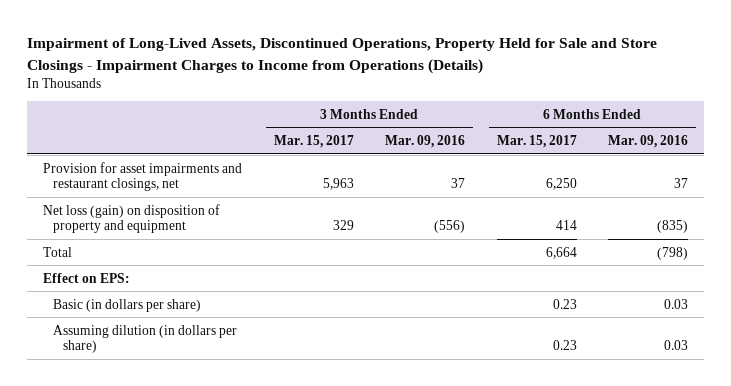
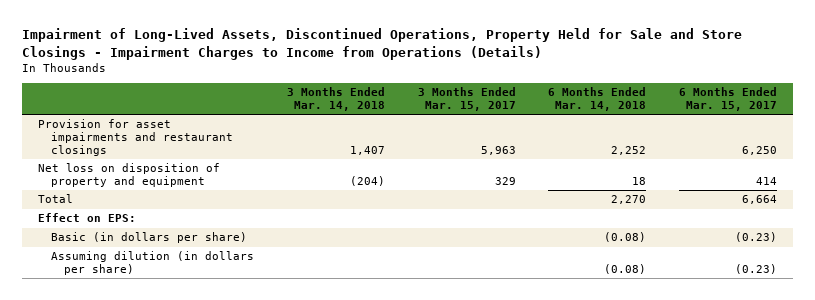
[385,135,466,149] Mar. 09, 2016 -> none
[608,135,689,149] Mar. 09, 2016 -> none
none -> [287,86,386,111] 3 Months Ended Mar. 14, 2018
none -> [548,86,647,111] 6 Months Ended Mar. 14, 2018
[43,161,243,192] Provision for asset impairments and restaurant closings, net -> [38,119,234,157] Provision for asset impairments and restaurant closings
[43,203,221,234] Net loss (gain) on disposition of property and equipment -> [38,163,221,188] Net loss on disposition of property and equipment
[552,298,577,309] 0.23 -> [735,232,778,243] (0.23)
[552,340,577,351] 0.23 -> [735,264,778,275] (0.23)

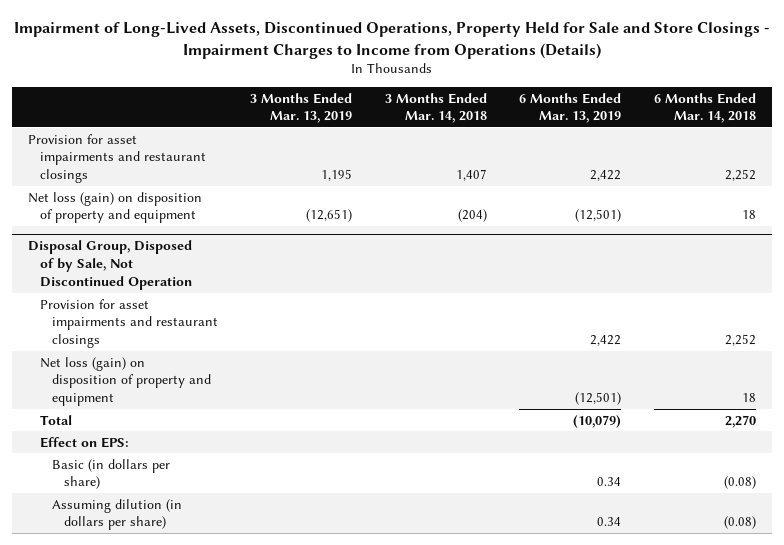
[417,86,516,111] 3 Months Ended Mar. 15, 2017 -> none
[679,86,778,111] 6 Months Ended Mar. 15, 2017 -> none
none -> [250,92,353,124] 3 Months Ended Mar. 13, 2019
none -> [519,92,622,124] 6 Months Ended Mar. 13, 2019
[38,163,221,188] Net loss on disposition of property and equipment -> [28,191,203,224] Net loss (gain) on disposition of property and equipment
none -> [28,240,193,290] Disposal Group, Disposed of by Sale, Not Discontinued Operation
none -> [39,298,218,349] Provision for asset impairments and restaurant closings
none -> [39,356,211,407] Net loss (gain) on disposition of property and equipment

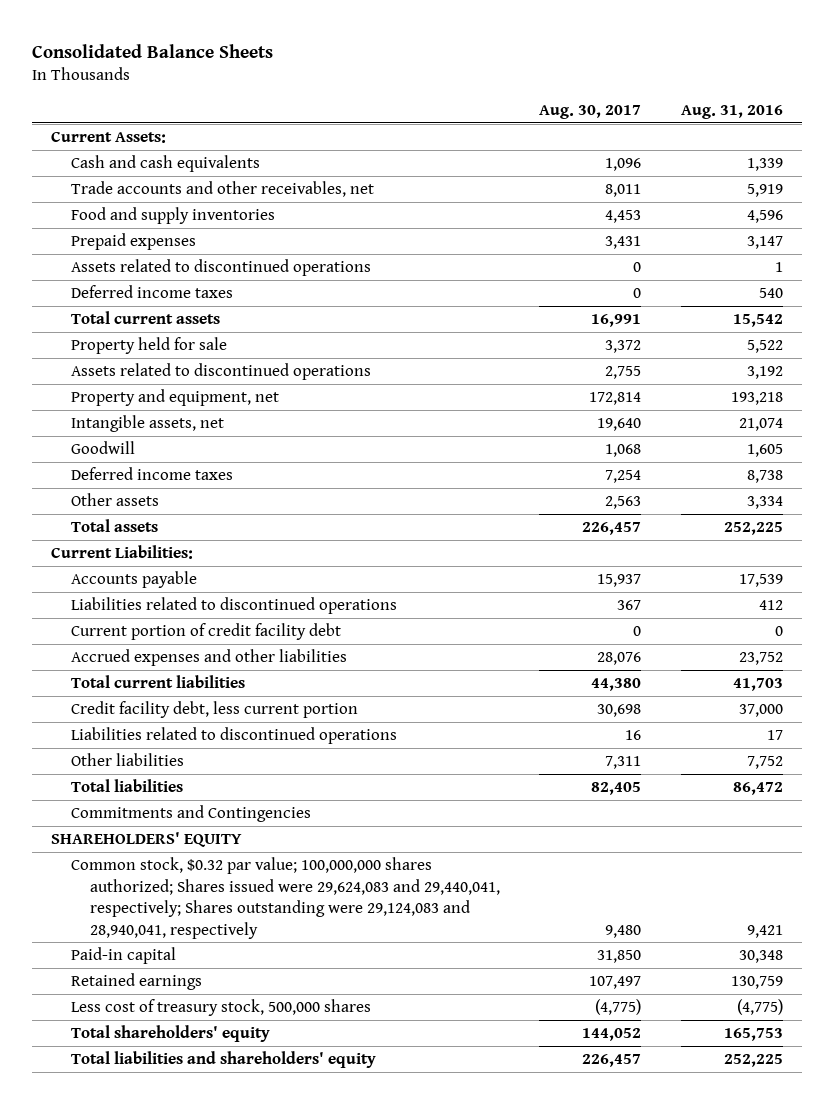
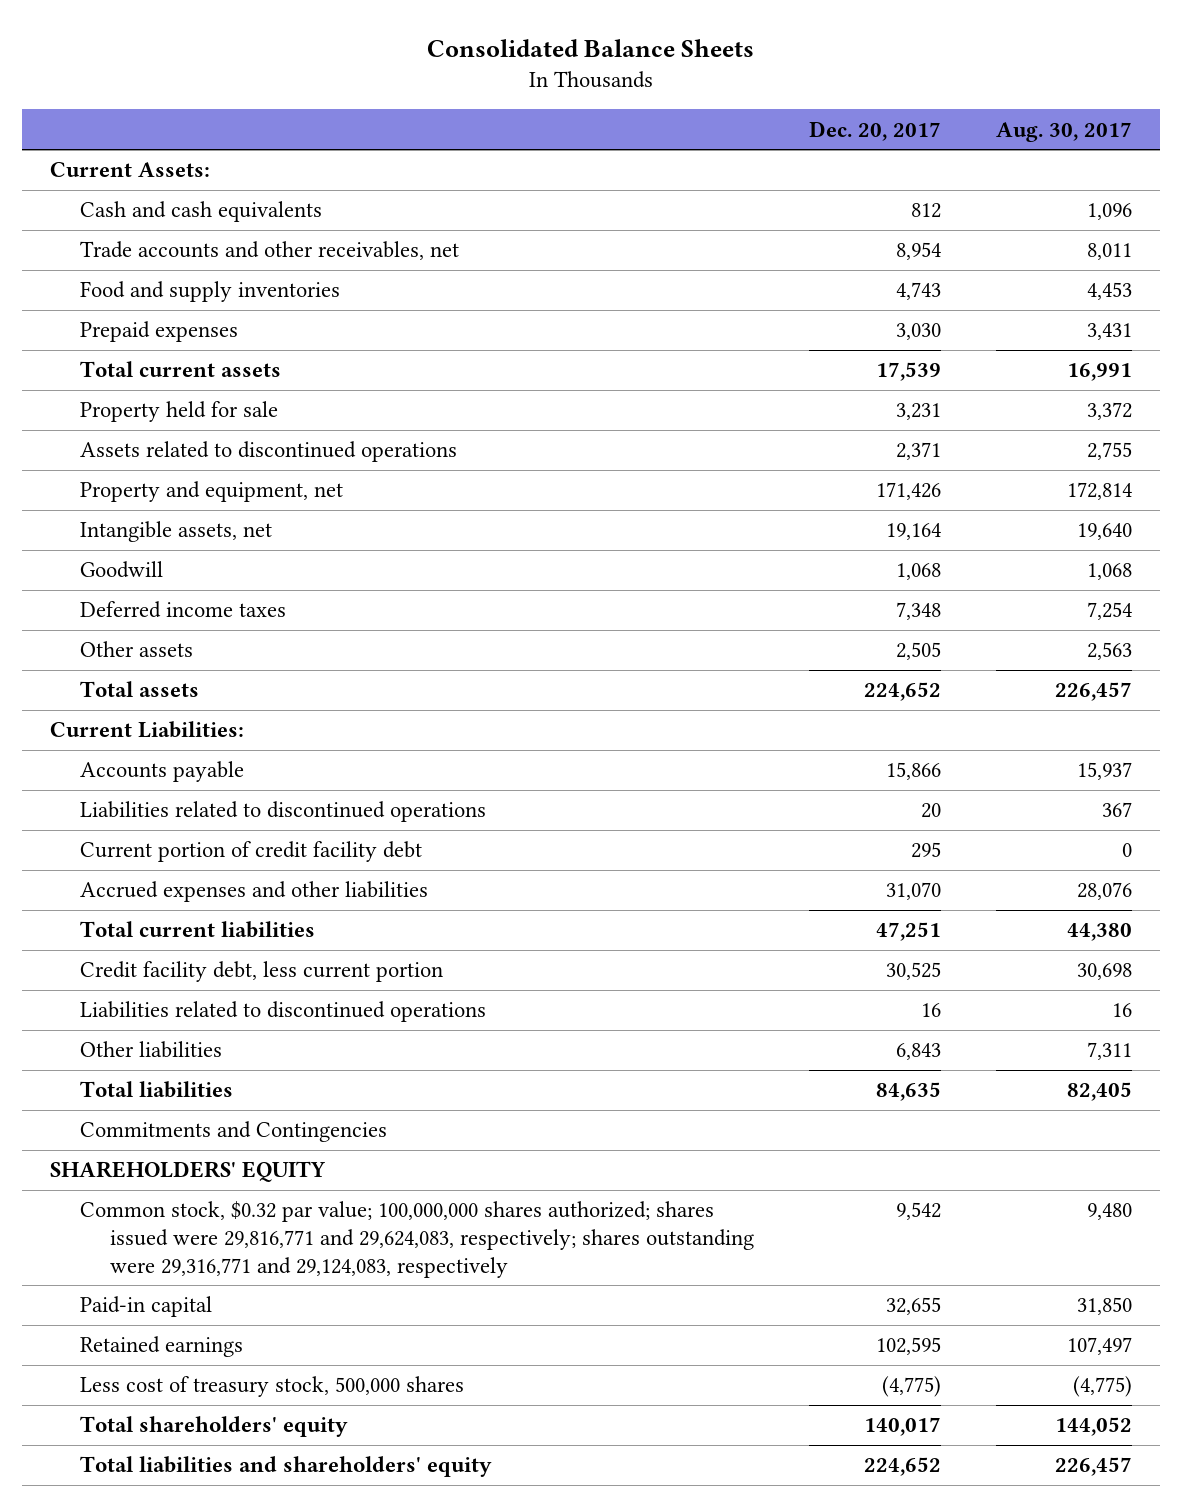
[680,105,783,120] Aug. 31, 2016 -> none
none -> [809,120,942,141] Dec. 20, 2017
[70,259,371,277] Assets related to discontinued operations -> none
[70,285,233,299] Deferred income taxes -> none
[70,857,500,939] Common stock, $0.32 par value; 100,000,000 shares authorized; Shares issued were 29,624,083 and 29,440,041, respectively; Shares outstanding were 29,124,083 and 28,940,041, respectively -> [80,1201,755,1278] Common stock, $0.32 par value; 100,000,000 shares authorized; shares issued were 29,816,771 and 29,624,083, respectively; shares outstanding were 29,316,771 and 29,124,083, respectively

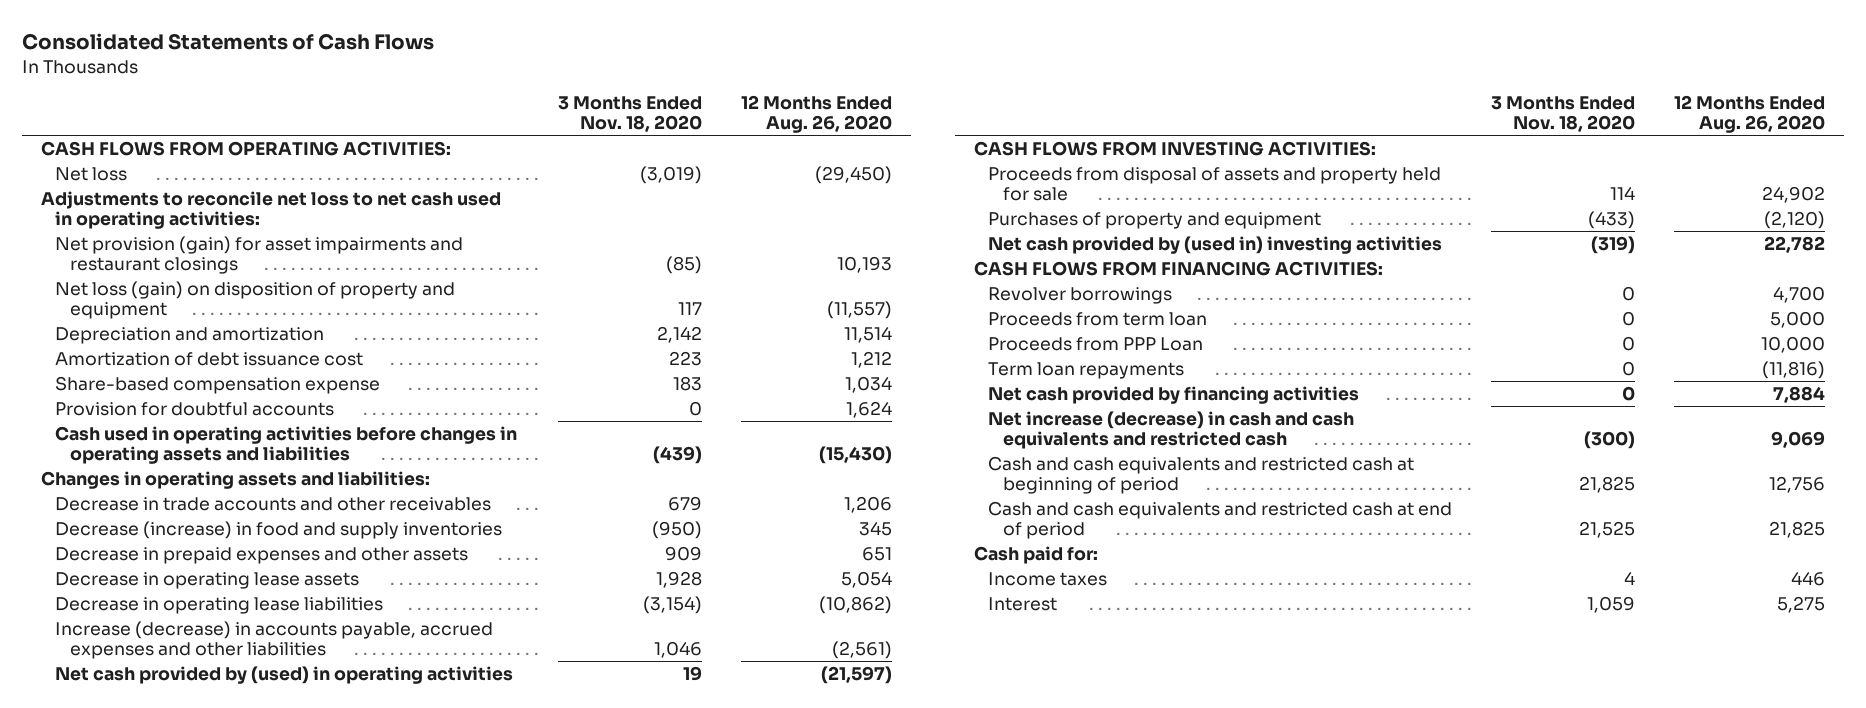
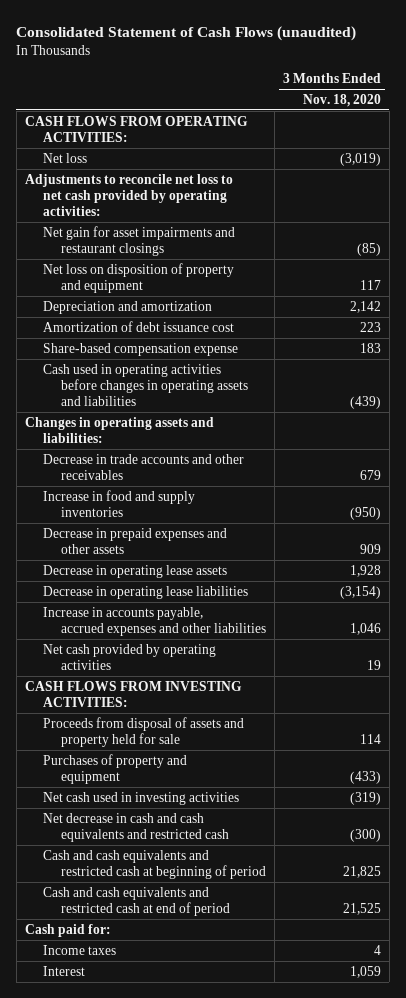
[21,32,434,50] Consolidated Statements of Cash Flows -> [16,25,357,41] Consolidated Statement of Cash Flows (unaudited)
[740,94,892,134] 12 Months Ended Aug. 26, 2020 -> none
[41,190,502,230] Adjustments to reconcile net loss to net cash used in operating activities: -> [24,173,233,216] Adjustments to reconcile net loss to net cash provided by operating activities:
[55,235,464,275] Net provision (gain) for asset impairments and restaurant closings -> [42,225,235,256] Net gain for asset impairments and restaurant closings
[55,280,456,320] Net loss (gain) on disposition of property and equipment -> [42,262,234,293] Net loss on disposition of property and equipment
[55,401,335,416] Provision for doubtful accounts -> none
[55,520,503,539] Decrease (increase) in food and supply inventories -> [42,489,195,517] Increase in food and supply inventories
[55,620,494,660] Increase (decrease) in accounts payable, accrued expenses and other liabilities -> [42,606,266,636] Increase in accounts payable, accrued expenses and other liabilities
[55,665,514,684] Net cash provided by (used) in operating activities -> [42,643,216,670] Net cash provided by operating activities
[974,260,1384,276] CASH FLOWS FROM FINANCING ACTIVITIES: -> none
[988,286,1173,304] Revolver borrowings -> none
[988,311,1208,326] Proceeds from term loan -> none
[988,336,1204,351] Proceeds from PPP Loan -> none
[988,361,1185,379] Term loan repayments -> none
[988,385,1360,404] Net cash provided by financing activities -> none
[988,235,1443,254] Net cash provided by (used in) investing activities -> [42,791,239,805] Net cash used in investing activities
[988,410,1355,450] Net increase (decrease) in cash and cash equivalents and restricted cash -> [42,812,229,842] Net decrease in cash and cash equivalents and restricted cash

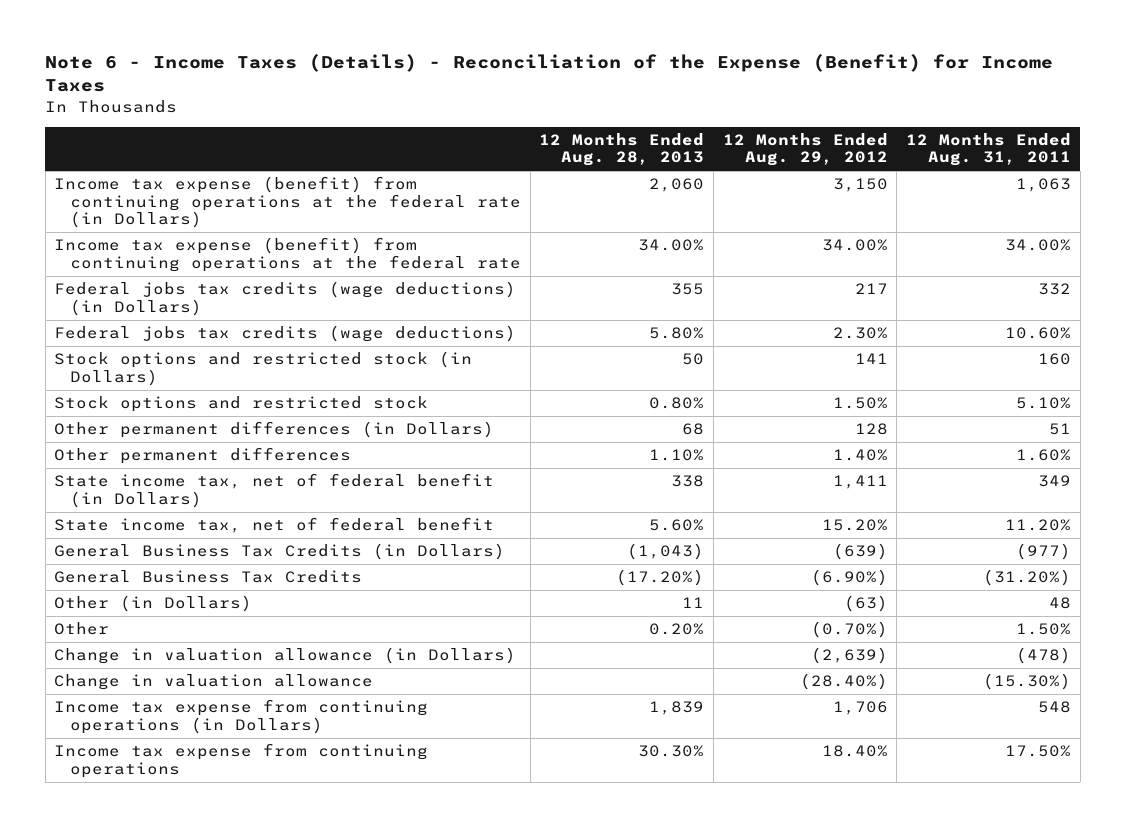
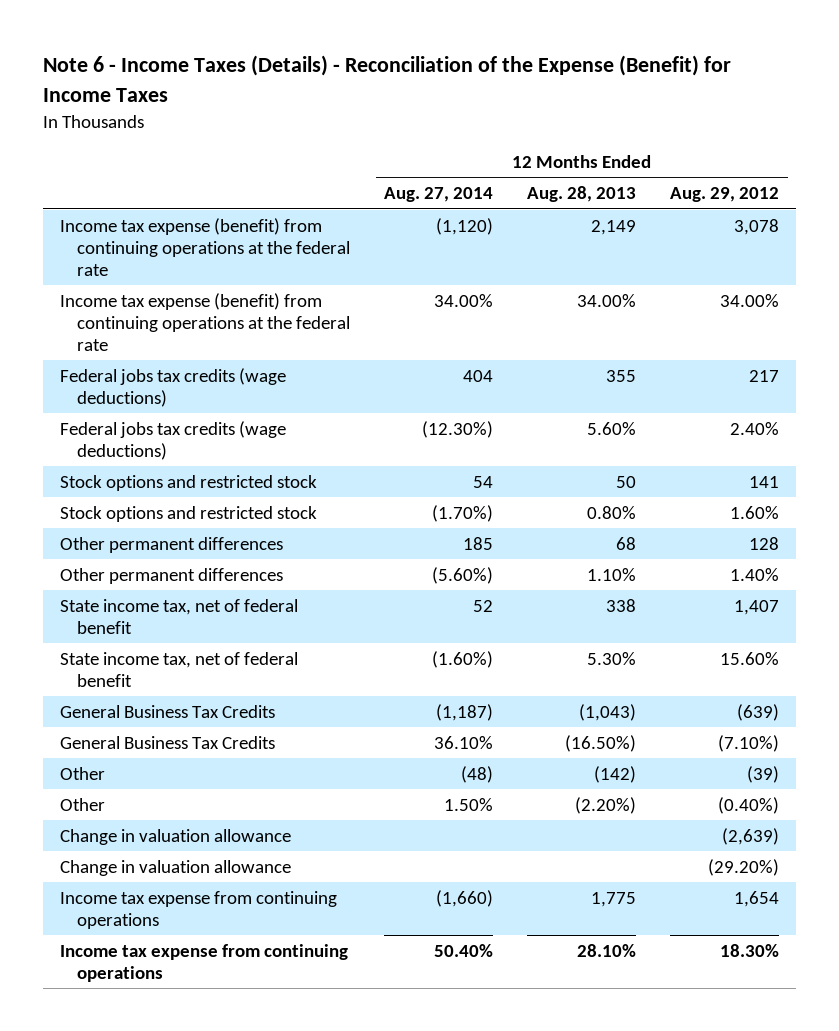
[905,132,1071,167] 12 Months Ended Aug. 31, 2011 -> none
none -> [384,187,494,203] Aug. 27, 2014
[54,176,522,229] Income tax expense (benefit) from continuing operations at the federal rate (in Dollars) -> [59,217,351,276] Income tax expense (benefit) from continuing operations at the federal rate
[649,178,705,193] 2,060 -> [591,219,637,235] 2,149
[832,178,888,193] 3,150 -> [734,218,780,235] 3,078
[54,281,517,316] Federal jobs tax credits (wage deductions) (in Dollars) -> [59,367,286,407] Federal jobs tax credits (wage deductions)
[649,327,705,340] 5.80% -> [587,421,637,435] 5.60%
[832,327,888,340] 2.30% -> [730,421,780,435] 2.40%
[54,351,473,386] Stock options and restricted stock (in Dollars) -> [59,474,317,491] Stock options and restricted stock
[832,397,888,410] 1.50% -> [730,505,780,519] 1.60%
[54,421,495,439] Other permanent differences (in Dollars) -> [59,536,283,553] Other permanent differences
[54,473,495,508] State income tax, net of federal benefit (in Dollars) -> [59,598,298,634] State income tax, net of federal benefit
[832,475,888,490] 1,411 -> [734,599,780,615] 1,407
[649,519,705,532] 5.60% -> [587,651,637,665] 5.30%
[821,519,888,532] 15.20% -> [720,651,780,665] 15.60%
[54,543,506,561] General Business Tax Credits (in Dollars) -> [59,704,275,718] General Business Tax Credits
[616,569,705,587] (17.20%) -> [565,734,637,752] (16.50%)
[810,569,888,587] (6.90%) -> [718,734,780,752] (7.10%)
[54,595,253,613] Other (in Dollars) -> [59,766,105,780] Other
[682,597,705,609] 11 -> [594,765,637,783] (142)
[843,595,888,613] (63) -> [747,765,780,783] (39)
[649,623,705,636] 0.20% -> [575,796,637,814] (2.20%)
[810,621,888,639] (0.70%) -> [718,796,780,814] (0.40%)
[54,647,517,665] Change in valuation allowance (in Dollars) -> [59,828,291,845] Change in valuation allowance
[799,673,888,691] (28.40%) -> [708,858,780,876] (29.20%)
[54,699,429,734] Income tax expense from continuing operations (in Dollars) -> [59,890,337,929] Income tax expense from continuing operations
[649,701,705,716] 1,839 -> [591,891,637,907] 1,775
[832,701,888,716] 1,706 -> [734,890,780,907] 1,654
[638,745,705,758] 30.30% -> [577,943,637,957] 28.10%
[821,745,888,758] 18.40% -> [720,943,780,957] 18.30%

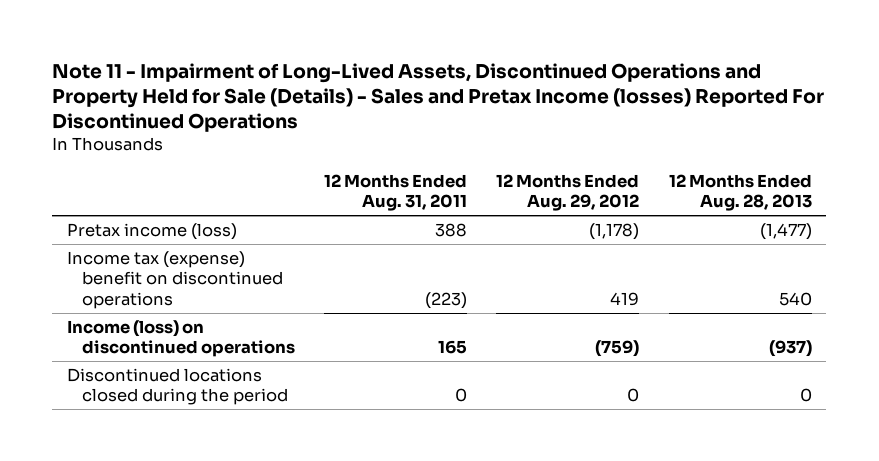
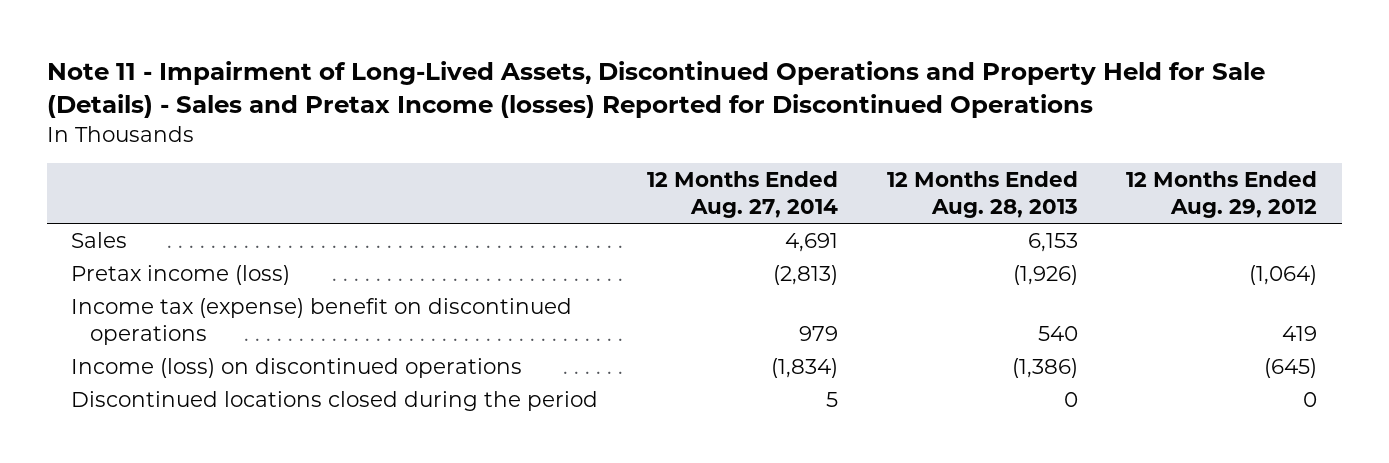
[52,62,825,133] Note 11 - Impairment of Long-Lived Assets, Discontinued Operations and Property Held for Sale (Details) - Sales and Pretax Income (losses) Reported For Discontinued Operations -> [46,60,1265,118] Note 11 - Impairment of Long-Lived Assets, Discontinued Operations and Property Held for Sale (Details) - Sales and Pretax Income (losses) Reported for Discontinued Operations
[323,173,467,212] 12 Months Ended Aug. 31, 2011 -> none
none -> [646,171,838,218] 12 Months Ended Aug. 27, 2014
none -> [71,232,128,249] Sales
[589,223,640,241] (1,178) -> [1249,265,1318,286] (1,064)
[759,223,812,241] (1,477) -> [1012,265,1078,286] (1,926)
[595,340,640,358] (759) -> [1264,358,1318,379] (645)
[768,340,812,358] (937) -> [1011,358,1078,379] (1,386)

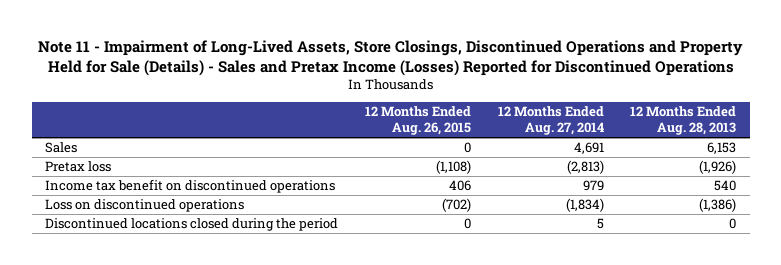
[46,60,1265,118] Note 11 - Impairment of Long-Lived Assets, Discontinued Operations and Property Held for Sale (Details) - Sales and Pretax Income (losses) Reported for Discontinued Operations -> [37,39,743,76] Note 11 - Impairment of Long-Lived Assets, Store Closings, Discontinued Operations and Property Held for Sale (Details) - Sales and Pretax Income (Losses) Reported for Discontinued Operations
[1126,171,1318,218] 12 Months Ended Aug. 29, 2012 -> none
none -> [364,106,471,136] 12 Months Ended Aug. 26, 2015
[71,265,291,286] Pretax income (loss) -> [45,161,112,173] Pretax loss
[71,298,573,345] Income tax (expense) benefit on discontinued operations -> [45,179,336,194] Income tax benefit on discontinued operations
[71,358,523,379] Income (loss) on discontinued operations -> [45,199,245,213] Loss on discontinued operations

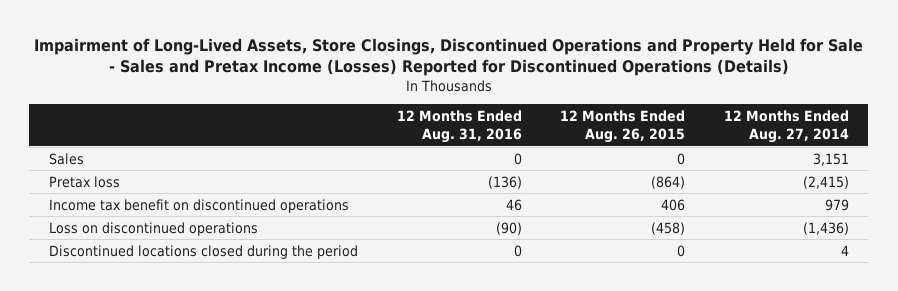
[37,39,743,76] Note 11 - Impairment of Long-Lived Assets, Store Closings, Discontinued Operations and Property Held for Sale (Details) - Sales and Pretax Income (Losses) Reported for Discontinued Operations -> [33,37,863,77] Impairment of Long-Lived Assets, Store Closings, Discontinued Operations and Property Held for Sale - Sales and Pretax Income (Losses) Reported for Discontinued Operations (Details)
[630,106,737,136] 12 Months Ended Aug. 28, 2013 -> none
none -> [396,110,522,143] 12 Months Ended Aug. 31, 2016
[573,142,604,155] 4,691 -> [812,152,849,166] 3,151
[435,160,471,175] (1,108) -> [651,175,686,189] (864)
[566,160,604,175] (2,813) -> [802,175,849,189] (2,415)
[441,198,471,213] (702) -> [651,221,686,235] (458)
[565,198,604,213] (1,834) -> [802,221,849,235] (1,436)
[596,218,604,230] 5 -> [840,244,849,256] 4

